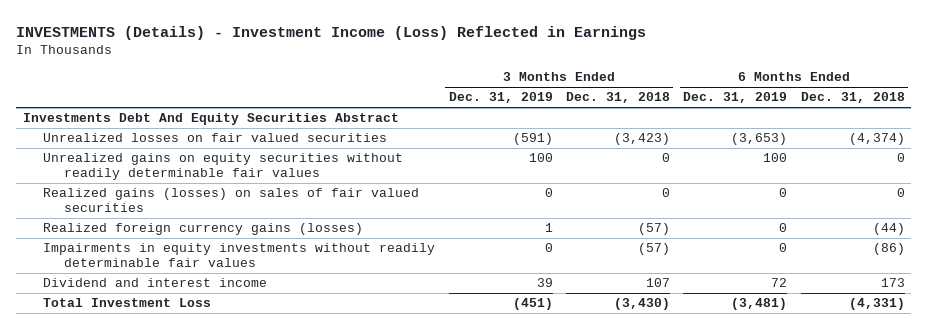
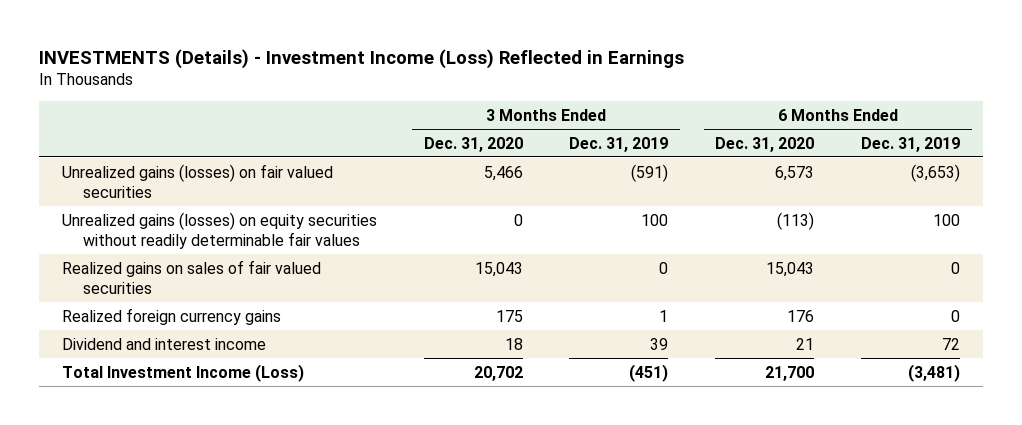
[566,92,671,104] Dec. 31, 2018 -> none
[800,92,905,104] Dec. 31, 2018 -> none
none -> [423,136,523,152] Dec. 31, 2020
none -> [715,136,815,152] Dec. 31, 2020
[22,113,399,126] Investments Debt And Equity Securities Abstract -> none
[43,243,436,268] Impairments in equity investments without readily determinable fair values -> none
[43,133,388,143] Unrealized losses on fair valued securities -> [62,163,334,198] Unrealized gains (losses) on fair valued securities
[43,153,404,181] Unrealized gains on equity securities without readily determinable fair values -> [62,211,378,249] Unrealized gains (losses) on equity securities without readily determinable fair values
[43,188,420,213] Realized gains (losses) on sales of fair valued securities -> [62,259,322,294] Realized gains on sales of fair valued securities
[43,223,364,236] Realized foreign currency gains (losses) -> [62,307,282,325] Realized foreign currency gains
[43,298,212,308] Total Investment Loss -> [62,363,305,382] Total Investment Income (Loss)

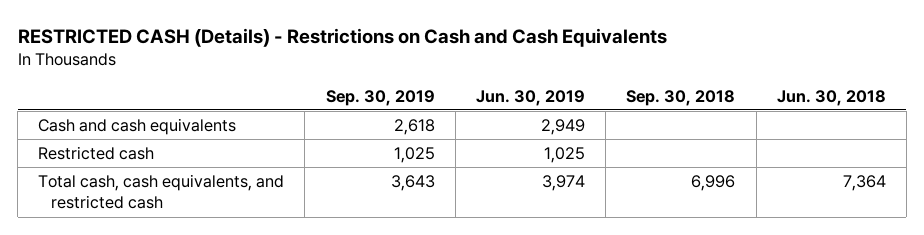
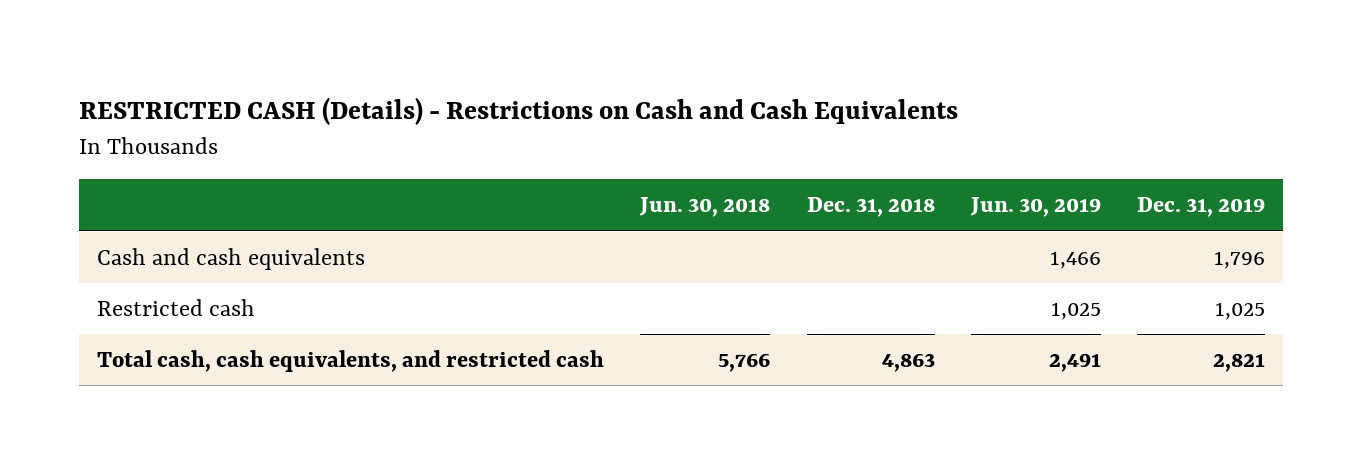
[325,89,435,106] Sep. 30, 2019 -> none
[626,89,736,106] Sep. 30, 2018 -> none
none -> [806,197,935,218] Dec. 31, 2018
none -> [1136,197,1265,218] Dec. 31, 2019
[541,119,586,136] 2,949 -> [1049,250,1101,269] 1,466
[542,175,586,192] 3,974 -> [1048,352,1101,372] 2,491
[842,175,886,192] 7,364 -> [718,352,771,372] 5,766

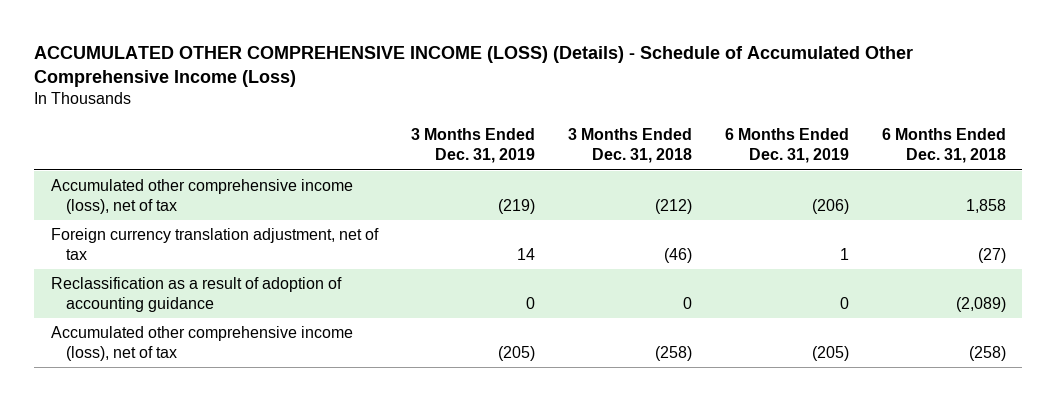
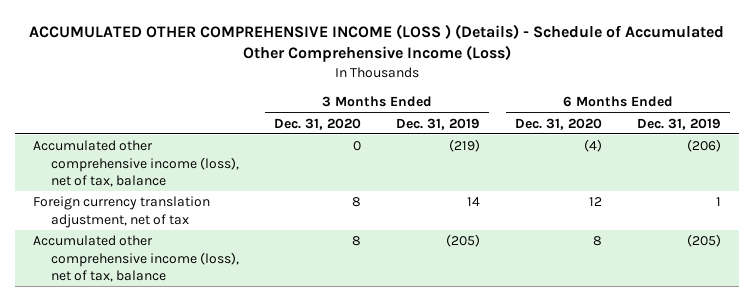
[34,45,914,88] ACCUMULATED OTHER COMPREHENSIVE INCOME (LOSS) (Details) - Schedule of Accumulated Other Comprehensive Income (Loss) -> [29,23,725,63] ACCUMULATED OTHER COMPREHENSIVE INCOME (LOSS ) (Details) - Schedule of Accumulated Other Comprehensive Income (Loss)
[567,128,692,164] 3 Months Ended Dec. 31, 2018 -> none
[881,128,1006,164] 6 Months Ended Dec. 31, 2018 -> none
none -> [273,117,361,130] Dec. 31, 2020
none -> [515,117,603,130] Dec. 31, 2020
[50,179,353,215] Accumulated other comprehensive income (loss), net of tax -> [32,140,239,187] Accumulated other comprehensive income (loss), net of tax, balance
[50,277,342,313] Reclassification as a result of adoption of accounting guidance -> none
[50,326,353,362] Accumulated other comprehensive income (loss), net of tax -> [32,235,239,282] Accumulated other comprehensive income (loss), net of tax, balance

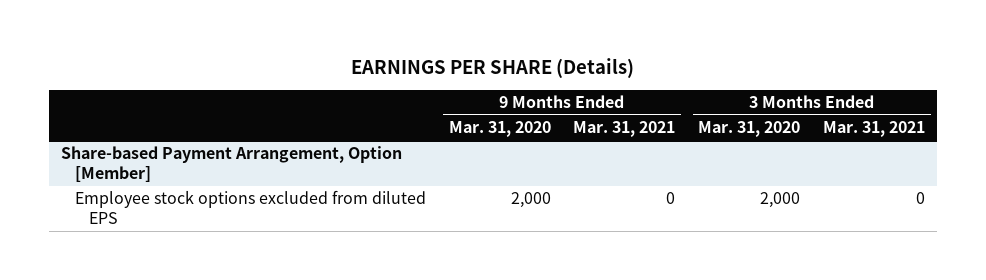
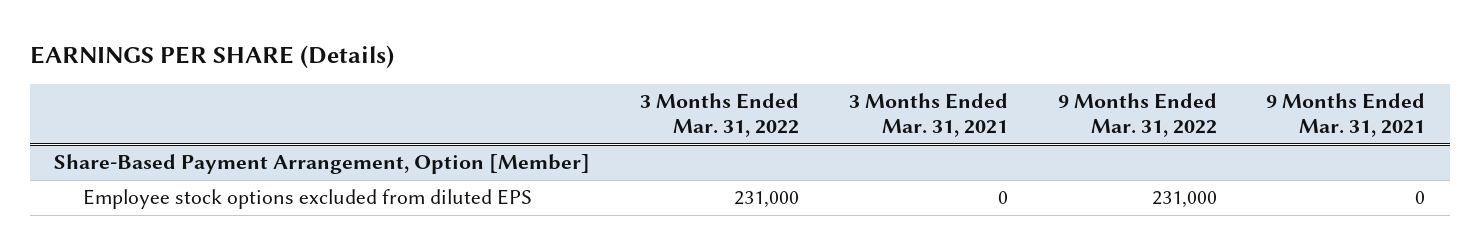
[448,121,551,138] Mar. 31, 2020 -> none
[698,121,801,138] Mar. 31, 2020 -> none
none -> [640,93,800,138] 3 Months Ended Mar. 31, 2022
none -> [1057,93,1217,138] 9 Months Ended Mar. 31, 2022
[60,146,402,183] Share-based Payment Arrangement, Option [Member] -> [54,154,591,175] Share-Based Payment Arrangement, Option [Member]

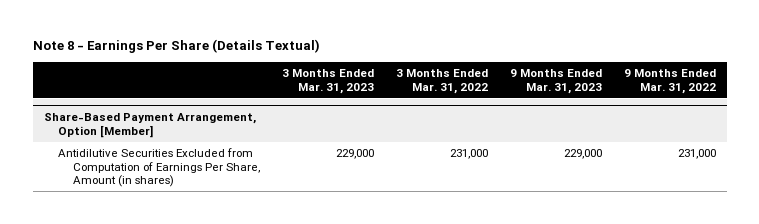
[29,44,394,68] EARNINGS PER SHARE (Details) -> [32,39,320,54] Note 8 - Earnings Per Share (Details Textual)
[848,93,1008,138] 3 Months Ended Mar. 31, 2021 -> none
[1266,93,1426,138] 9 Months Ended Mar. 31, 2021 -> none
none -> [281,69,374,94] 3 Months Ended Mar. 31, 2023
none -> [509,69,602,94] 9 Months Ended Mar. 31, 2023
[82,189,532,210] Employee stock options excluded from diluted EPS -> [58,148,260,188] Antidilutive Securities Excluded from Computation of Earnings Per Share, Amount (in shares)

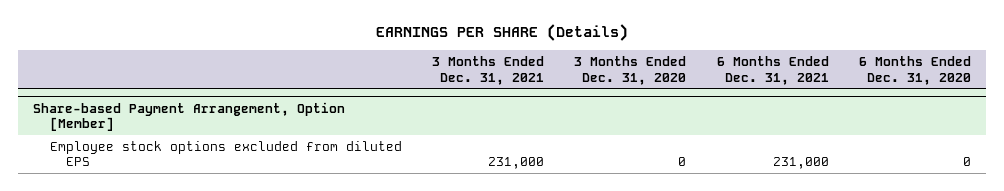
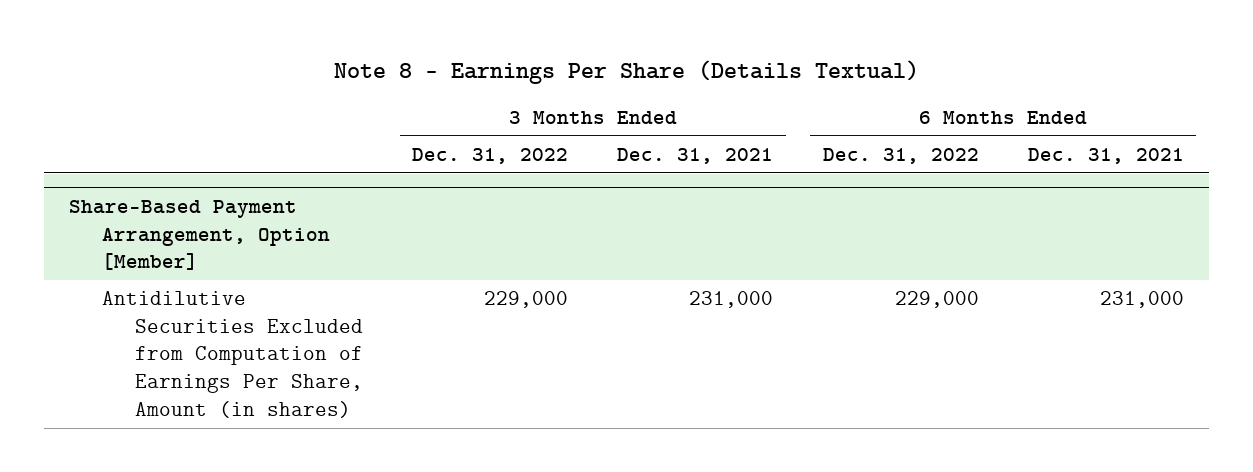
[375,24,628,42] EARNINGS PER SHARE (Details) -> [333,59,919,84] Note 8 - Earnings Per Share (Details Textual)
[574,55,687,85] 3 Months Ended Dec. 31, 2020 -> none
[858,55,971,85] 6 Months Ended Dec. 31, 2020 -> none
none -> [412,147,569,164] Dec. 31, 2022
none -> [822,147,979,164] Dec. 31, 2022
[32,101,345,132] Share-based Payment Arrangement, Option [Member] -> [69,199,330,271] Share-Based Payment Arrangement, Option [Member]
[49,140,402,167] Employee stock options excluded from diluted EPS -> [101,290,363,418] Antidilutive Securities Excluded from Computation of Earnings Per Share, Amount (in shares)

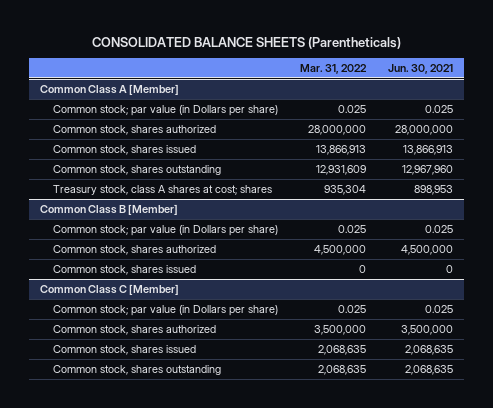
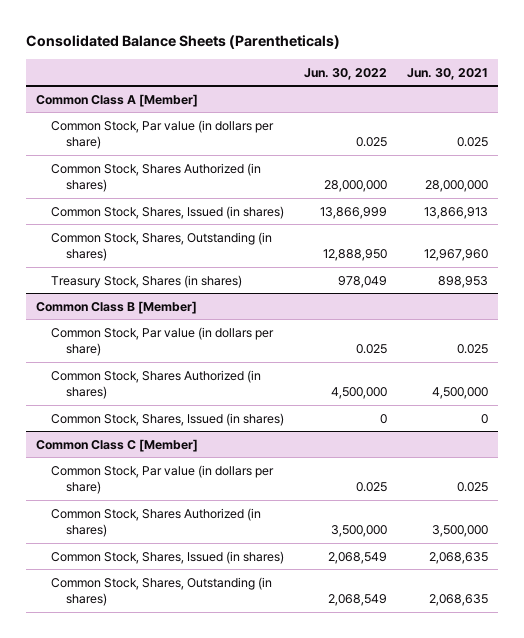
[91,36,401,49] CONSOLIDATED BALANCE SHEETS (Parentheticals) -> [26,35,341,50] Consolidated Balance Sheets (Parentheticals)
[300,63,368,74] Mar. 31, 2022 -> none
none -> [304,67,388,80] Jun. 30, 2022
[53,104,279,116] Common stock; par value (in Dollars per share) -> [51,119,275,150] Common Stock, Par value (in dollars per share)
[53,124,217,135] Common stock, shares authorized -> [51,162,262,193] Common Stock, Shares Authorized (in shares)
[53,144,197,155] Common stock, shares issued -> [51,205,285,219] Common Stock, Shares, Issued (in shares)
[53,164,222,175] Common stock, shares outstanding -> [51,231,273,262] Common Stock, Shares, Outstanding (in shares)
[53,184,273,195] Treasury stock, class A shares at cost; shares -> [51,274,243,288] Treasury Stock, Shares (in shares)
[53,224,279,236] Common stock; par value (in Dollars per share) -> [51,326,275,357] Common Stock, Par value (in dollars per share)
[53,244,217,255] Common stock, shares authorized -> [51,369,262,400] Common Stock, Shares Authorized (in shares)
[53,264,197,275] Common stock, shares issued -> [51,412,285,426] Common Stock, Shares, Issued (in shares)
[53,304,279,316] Common stock; par value (in Dollars per share) -> [51,464,275,495] Common Stock, Par value (in dollars per share)
[53,324,217,335] Common stock, shares authorized -> [51,507,262,538] Common Stock, Shares Authorized (in shares)
[53,344,197,355] Common stock, shares issued -> [51,550,285,564] Common Stock, Shares, Issued (in shares)
[53,364,222,375] Common stock, shares outstanding -> [51,576,273,607] Common Stock, Shares, Outstanding (in shares)

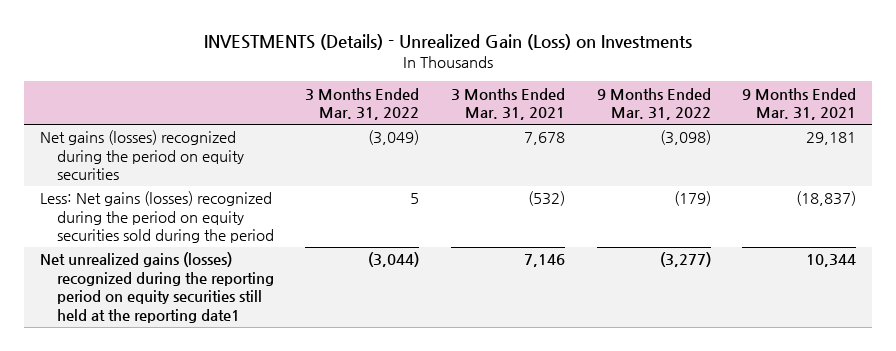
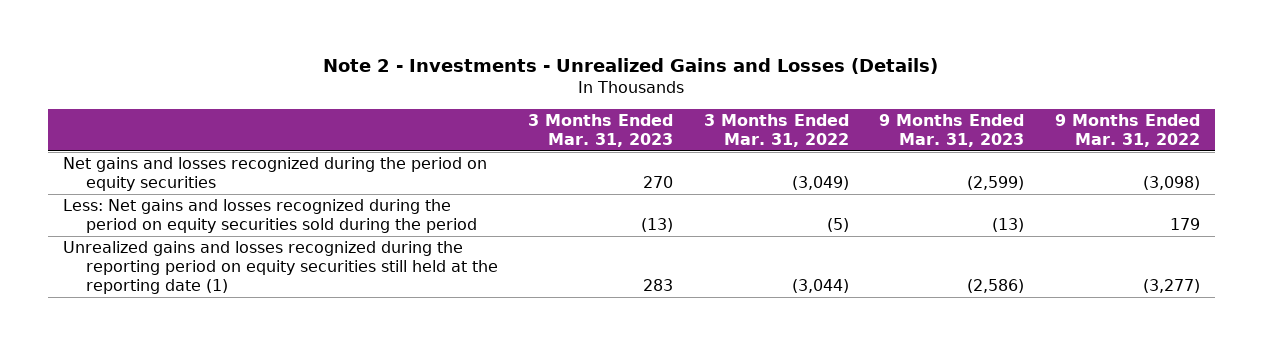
[204,33,693,50] INVESTMENTS (Details) - Unrealized Gain (Loss) on Investments -> [323,58,939,75] Note 2 - Investments - Unrealized Gains and Losses (Details)
[451,87,566,121] 3 Months Ended Mar. 31, 2021 -> none
[742,87,857,121] 9 Months Ended Mar. 31, 2021 -> none
none -> [528,113,674,147] 3 Months Ended Mar. 31, 2023
none -> [879,113,1025,147] 9 Months Ended Mar. 31, 2023
[39,130,244,181] Net gains (losses) recognized during the period on equity securities -> [63,157,488,192] Net gains and losses recognized during the period on equity securities
[39,191,274,244] Less: Net gains (losses) recognized during the period on equity securities sold during the period -> [63,199,477,234] Less: Net gains and losses recognized during the period on equity securities sold during the period
[410,193,420,205] 5 -> [826,218,849,233] (5)
[673,191,711,207] (179) -> [1169,218,1200,231] 179
[39,252,274,323] Net unrealized gains (losses) recognized during the reporting period on equity securities still held at the reporting date1 -> [63,241,498,295] Unrealized gains and losses recognized during the reporting period on equity securities still held at the reporting date (1)

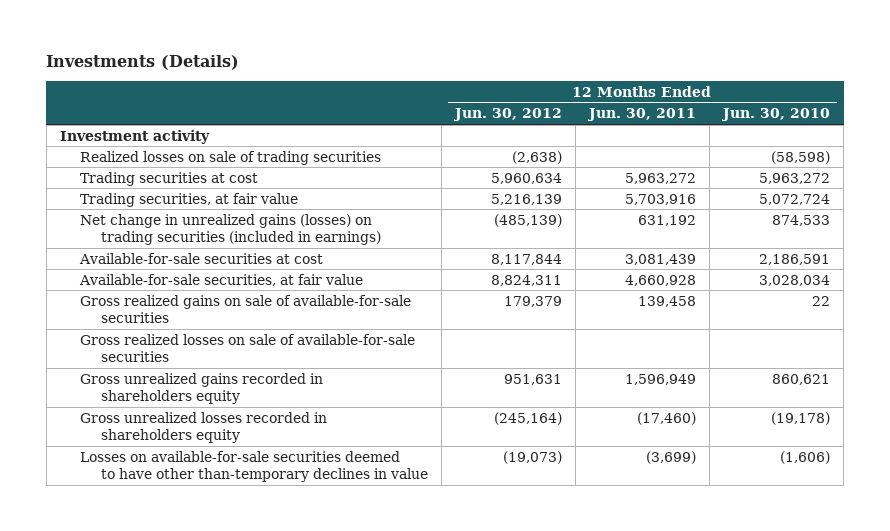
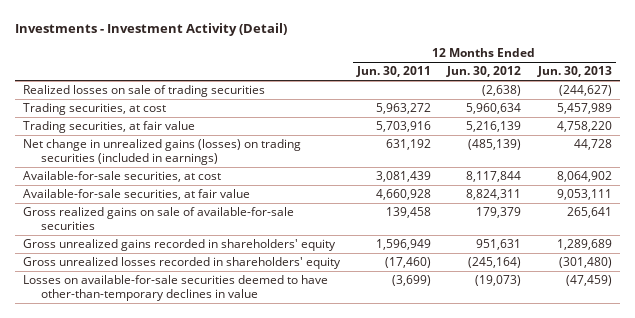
[46,55,240,71] Investments (Details) -> [15,22,288,36] Investments - Investment Activity (Detail)
[721,108,831,122] Jun. 30, 2010 -> none
none -> [536,66,612,78] Jun. 30, 2013
[59,129,210,144] Investment activity -> none
[80,171,259,186] Trading securities at cost -> [23,103,167,116] Trading securities, at cost
[79,252,324,264] Available-for-sale securities at cost -> [23,171,222,183] Available-for-sale securities, at cost
[80,333,416,362] Gross realized losses on sale of available-for-sale securities -> none
[80,372,324,404] Gross unrealized gains recorded in shareholders equity -> [23,239,337,252] Gross unrealized gains recorded in shareholders' equity
[80,411,328,443] Gross unrealized losses recorded in shareholders equity -> [23,257,342,270] Gross unrealized losses recorded in shareholders' equity
[80,450,428,482] Losses on available-for-sale securities deemed to have other than-temporary declines in value -> [23,275,329,301] Losses on available-for-sale securities deemed to have other-than-temporary declines in value

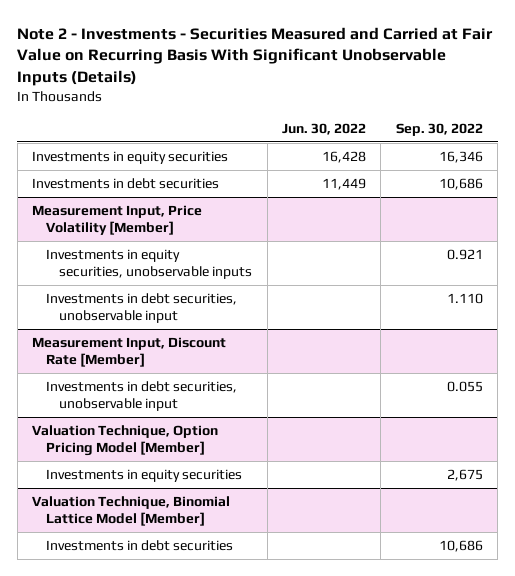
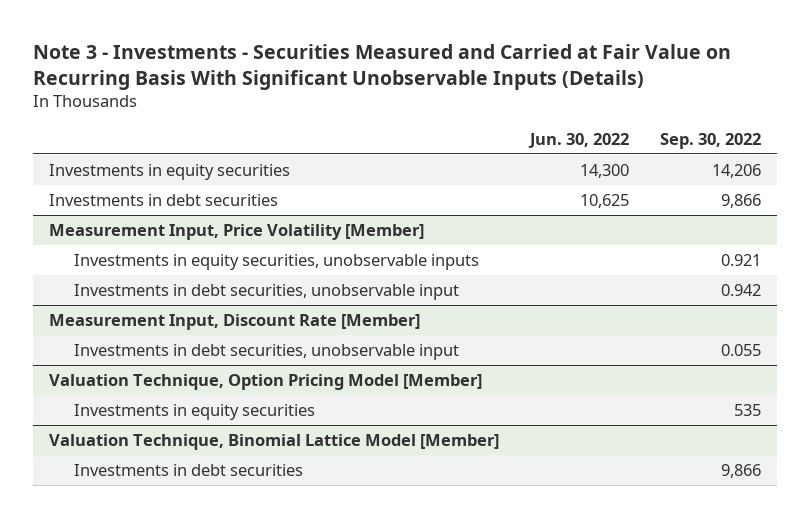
[17,26,494,86] Note 2 - Investments - Securities Measured and Carried at Fair Value on Recurring Basis With Significant Unobservable Inputs (Details) -> [32,43,731,90] Note 3 - Investments - Securities Measured and Carried at Fair Value on Recurring Basis With Significant Unobservable Inputs (Details)
[321,151,366,164] 16,428 -> [580,163,630,178] 14,300
[438,151,483,164] 16,346 -> [712,163,762,178] 14,206
[321,178,366,191] 11,449 -> [580,193,630,208] 10,625
[438,178,483,191] 10,686 -> [721,193,762,208] 9,866
[446,293,483,305] 1.110 -> [721,283,762,296] 0.942
[446,469,483,482] 2,675 -> [734,403,762,416] 535
[438,540,483,553] 10,686 -> [721,463,762,478] 9,866

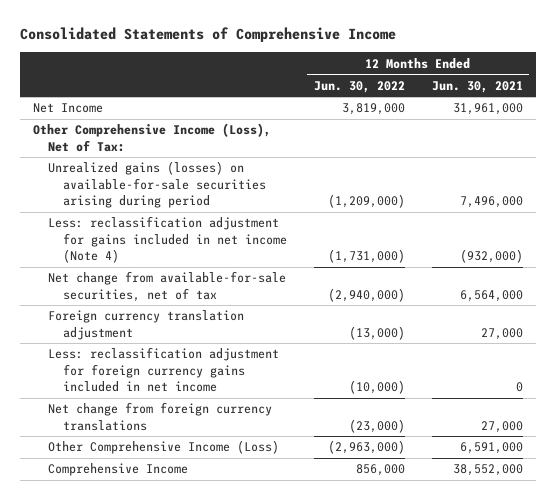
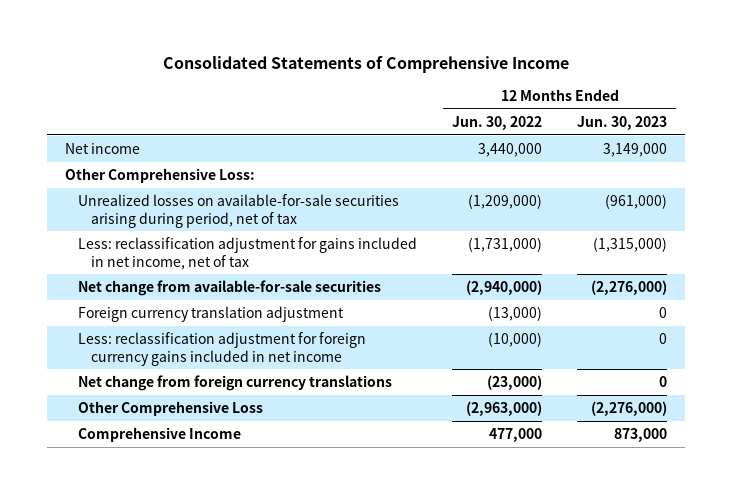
[431,80,523,93] Jun. 30, 2021 -> none
none -> [577,115,668,130] Jun. 30, 2023
[32,103,103,114] Net Income -> [64,143,140,155] Net income
[342,103,406,116] 3,819,000 -> [477,143,542,158] 3,440,000
[32,123,271,152] Other Comprehensive Income (Loss), Net of Tax: -> [64,168,255,184] Other Comprehensive Loss:
[48,161,267,209] Unrealized gains (losses) on available-for-sale securities arising during period -> [77,194,399,228] Unrealized losses on available-for-sale securities arising during period, net of tax
[48,216,288,264] Less: reclassification adjustment for gains included in net income (Note 4) -> [77,237,417,270] Less: reclassification adjustment for gains included in net income, net of tax
[48,271,287,302] Net change from available-for-sale securities, net of tax -> [77,280,381,297] Net change from available-for-sale securities
[48,440,280,455] Other Comprehensive Income (Loss) -> [77,401,263,417] Other Comprehensive Loss
[356,464,406,477] 856,000 -> [488,428,542,443] 477,000

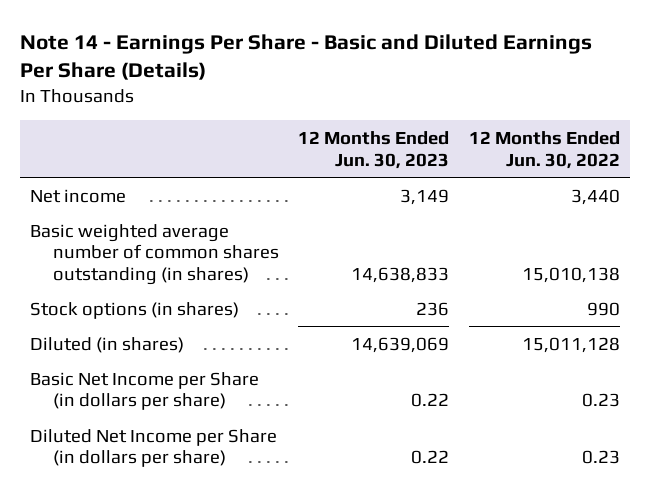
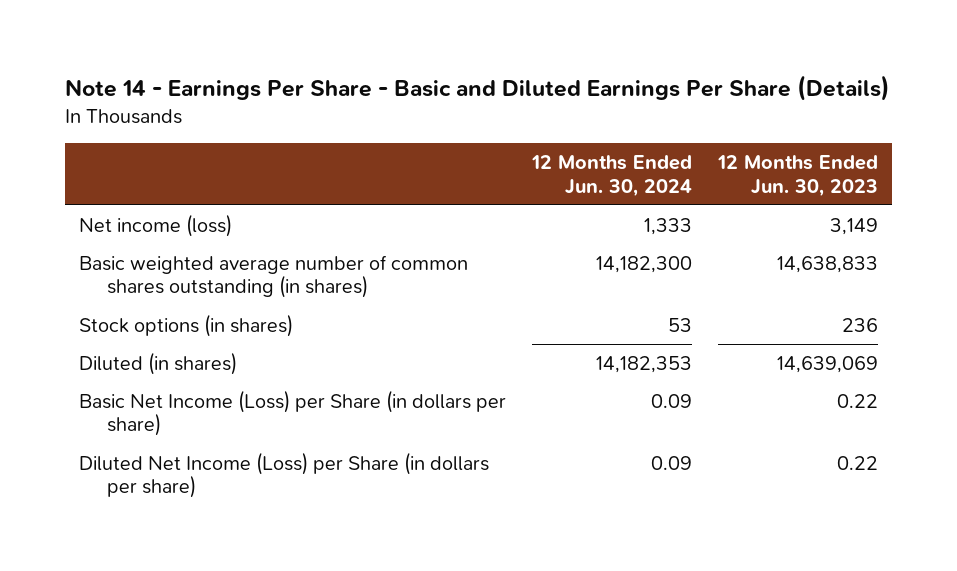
[469,131,621,169] 12 Months Ended Jun. 30, 2022 -> none
none -> [530,155,692,197] 12 Months Ended Jun. 30, 2024
[30,188,127,203] Net income -> [78,213,232,237] Net income (loss)
[30,371,260,411] Basic Net Income per Share (in dollars per share) -> [78,389,506,437] Basic Net Income (Loss) per Share (in dollars per share)
[30,428,278,468] Diluted Net Income per Share (in dollars per share) -> [78,451,489,499] Diluted Net Income (Loss) per Share (in dollars per share)

